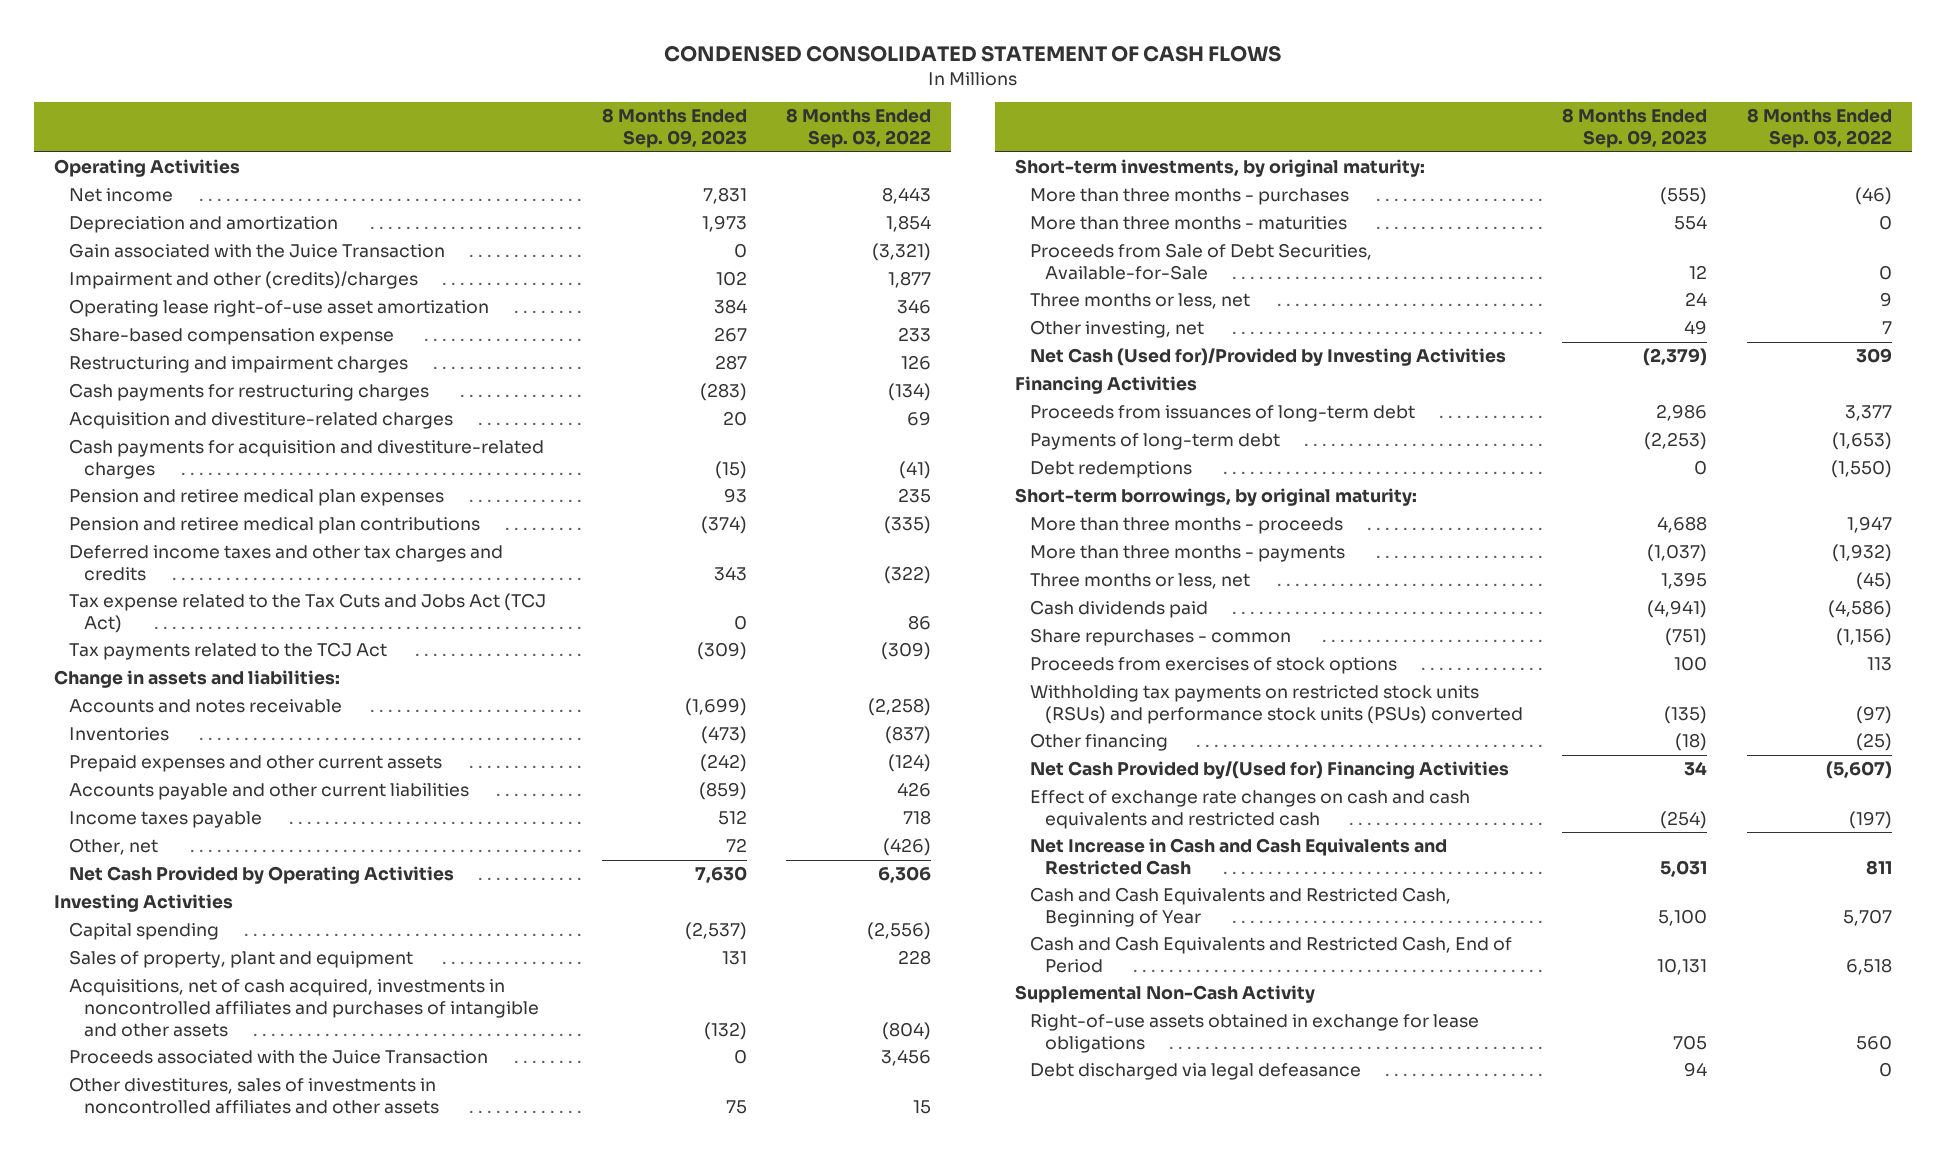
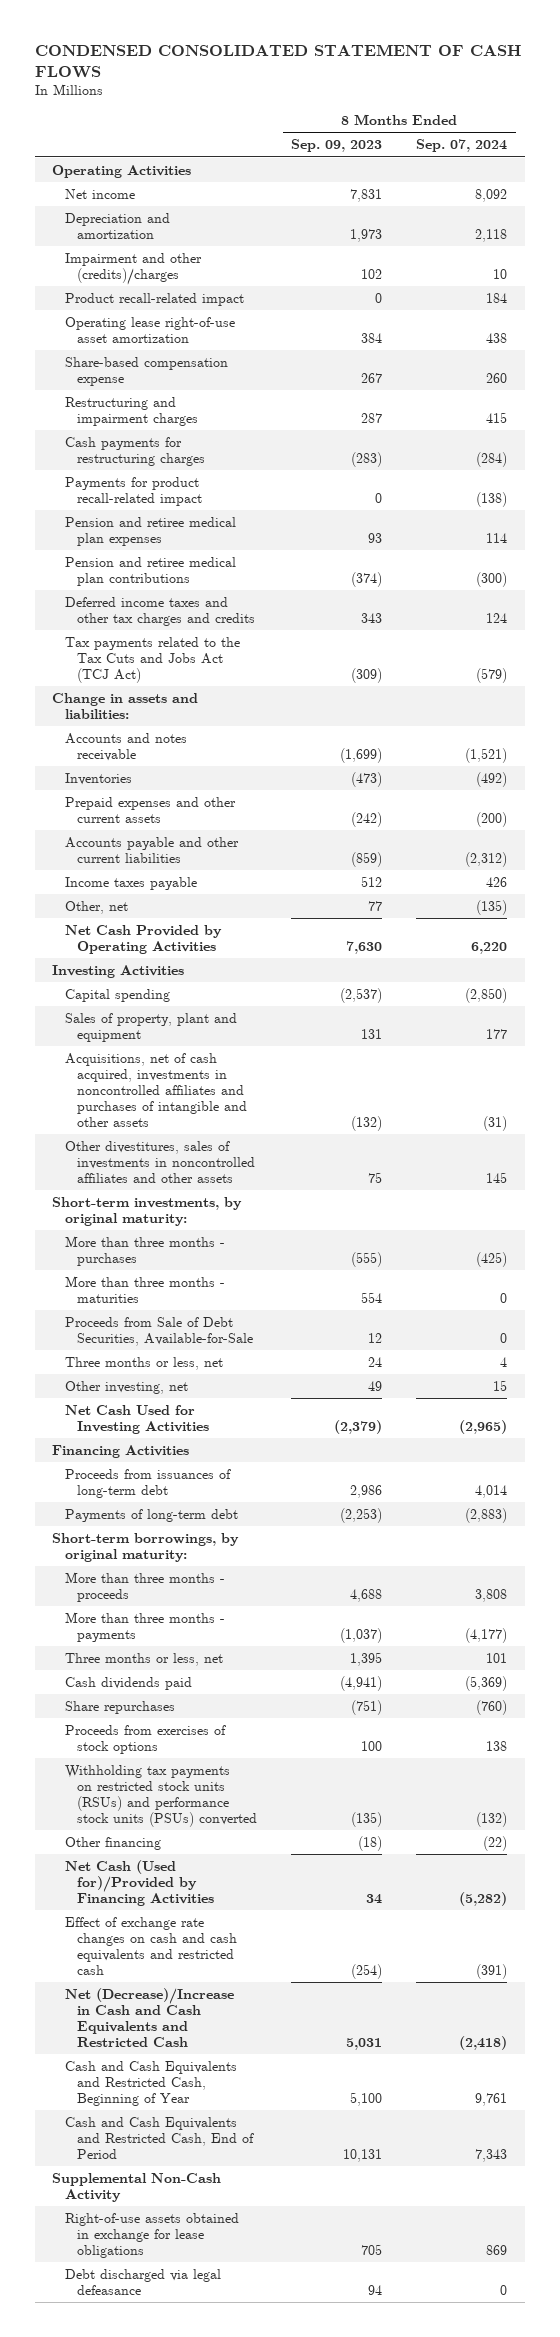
[786,108,932,149] 8 Months Ended Sep. 03, 2022 -> none
none -> [416,139,508,153] Sep. 07, 2024
[68,243,445,259] Gain associated with the Juice Transaction -> none
none -> [64,292,244,306] Product recall-related impact
[68,412,453,430] Acquisition and divestiture-related charges -> none
[68,439,544,479] Cash payments for acquisition and divestiture-related charges -> none
none -> [64,476,202,506] Payments for product recall-related impact
[68,593,546,633] Tax expense related to the Tax Cuts and Jobs Act (TCJ Act) -> none
[68,642,387,661] Tax payments related to the TCJ Act -> [64,636,240,683] Tax payments related to the Tax Cuts and Jobs Act (TCJ Act)
[725,838,747,853] 72 -> [368,900,383,911] 77
[68,1050,488,1065] Proceeds associated with the Juice Transaction -> none
[1029,348,1506,367] Net Cash (Used for)/Provided by Investing Activities -> [64,1404,209,1434] Net Cash Used for Investing Activities
[1029,461,1192,479] Debt redemptions -> none
[1029,628,1291,647] Share repurchases - common -> [64,1700,175,1714] Share repurchases
[1029,761,1509,780] Net Cash Provided by/(Used for) Financing Activities -> [64,1859,214,1906] Net Cash (Used for)/Provided by Financing Activities
[1029,838,1447,875] Net Increase in Cash and Cash Equivalents and Restricted Cash -> [64,1987,234,2047] Net (Decrease)/Increase in Cash and Cash Equivalents and Restricted Cash

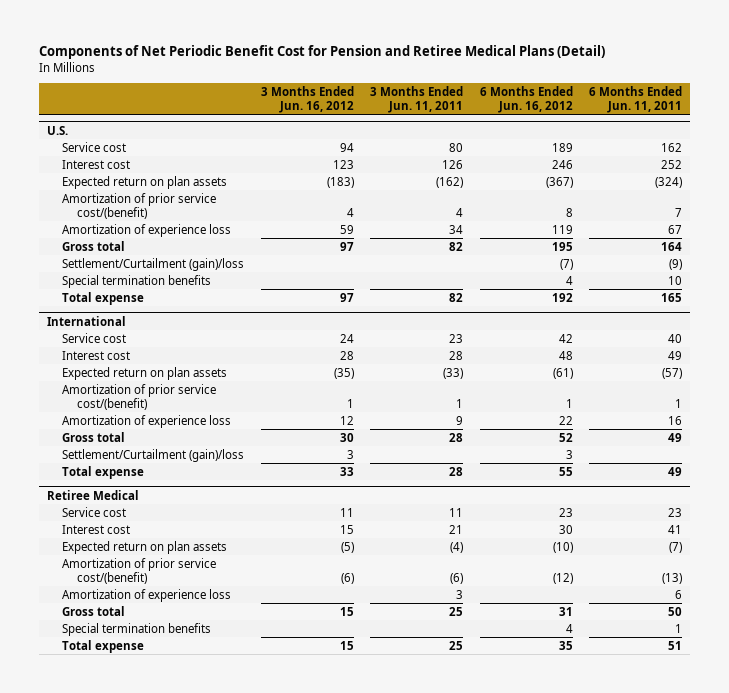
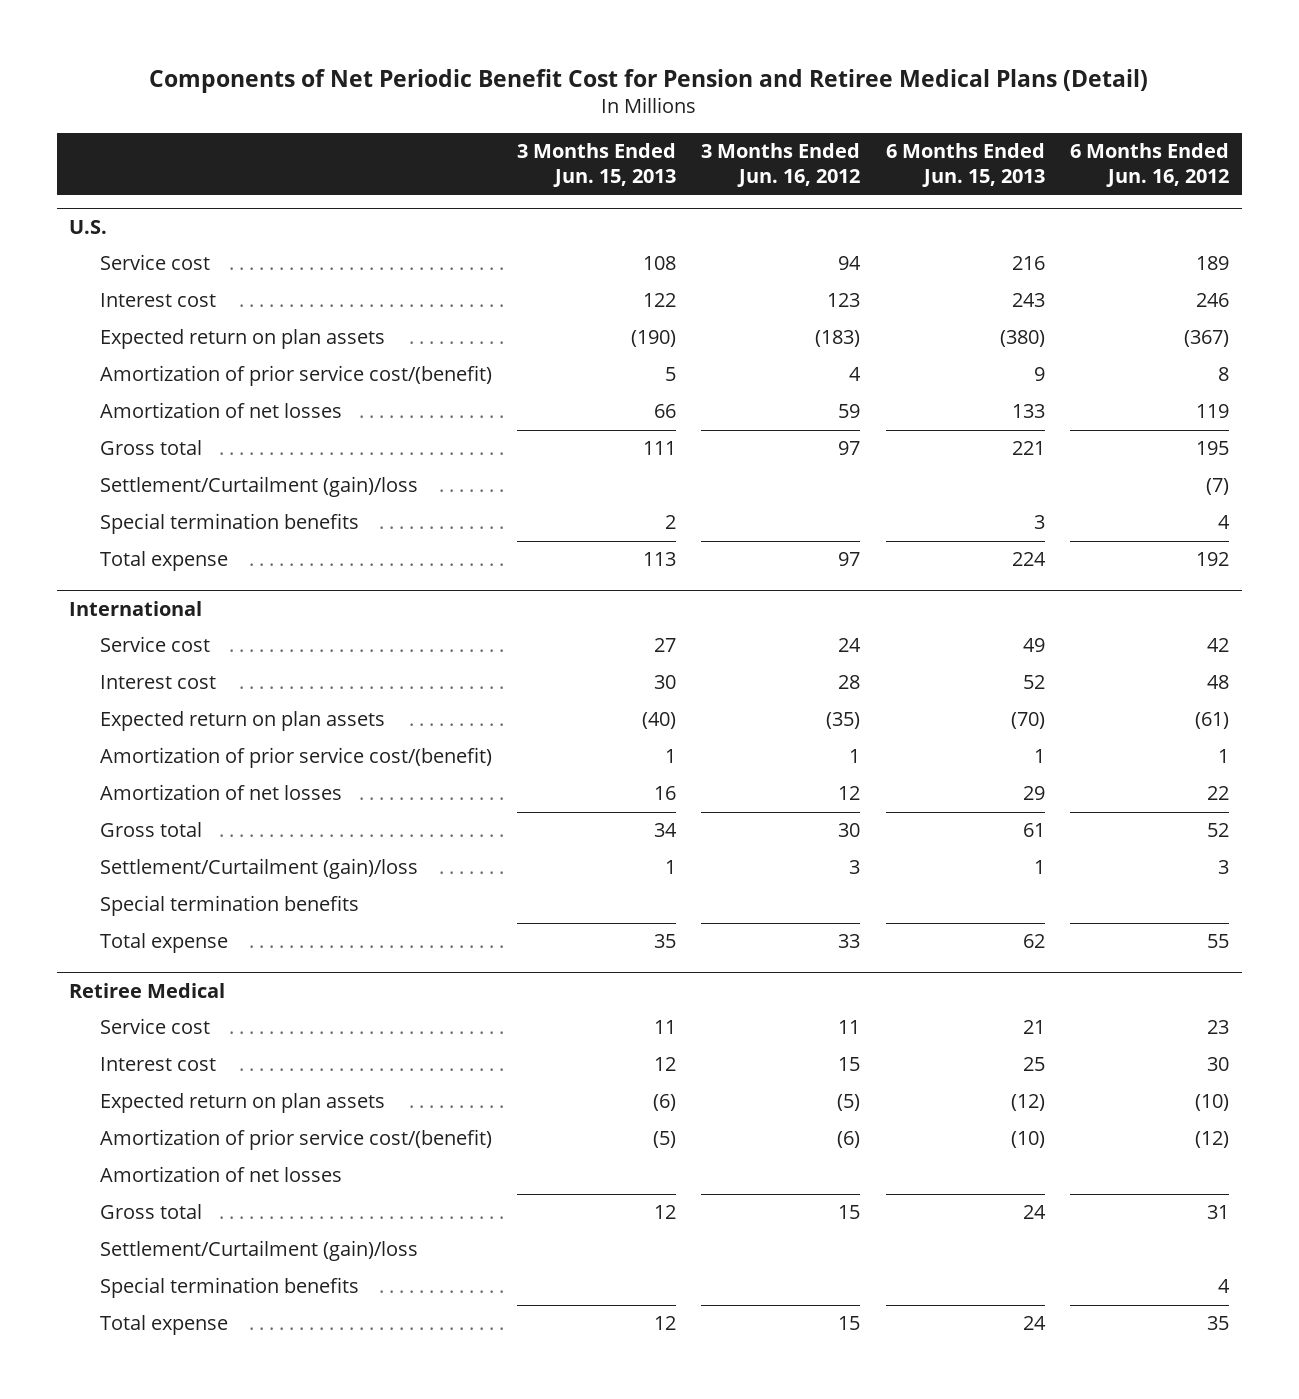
[370,85,464,113] 3 Months Ended Jun. 11, 2011 -> none
[589,85,683,113] 6 Months Ended Jun. 11, 2011 -> none
none -> [517,143,677,188] 3 Months Ended Jun. 15, 2013
none -> [885,143,1045,188] 6 Months Ended Jun. 15, 2013
[62,223,232,237] Amortization of experience loss -> [99,402,342,419] Amortization of net losses
[62,414,232,428] Amortization of experience loss -> [99,784,342,801] Amortization of net losses
none -> [99,895,359,917] Special termination benefits
[62,588,232,602] Amortization of experience loss -> [99,1166,342,1183] Amortization of net losses
none -> [99,1240,418,1262] Settlement/Curtailment (gain)/loss

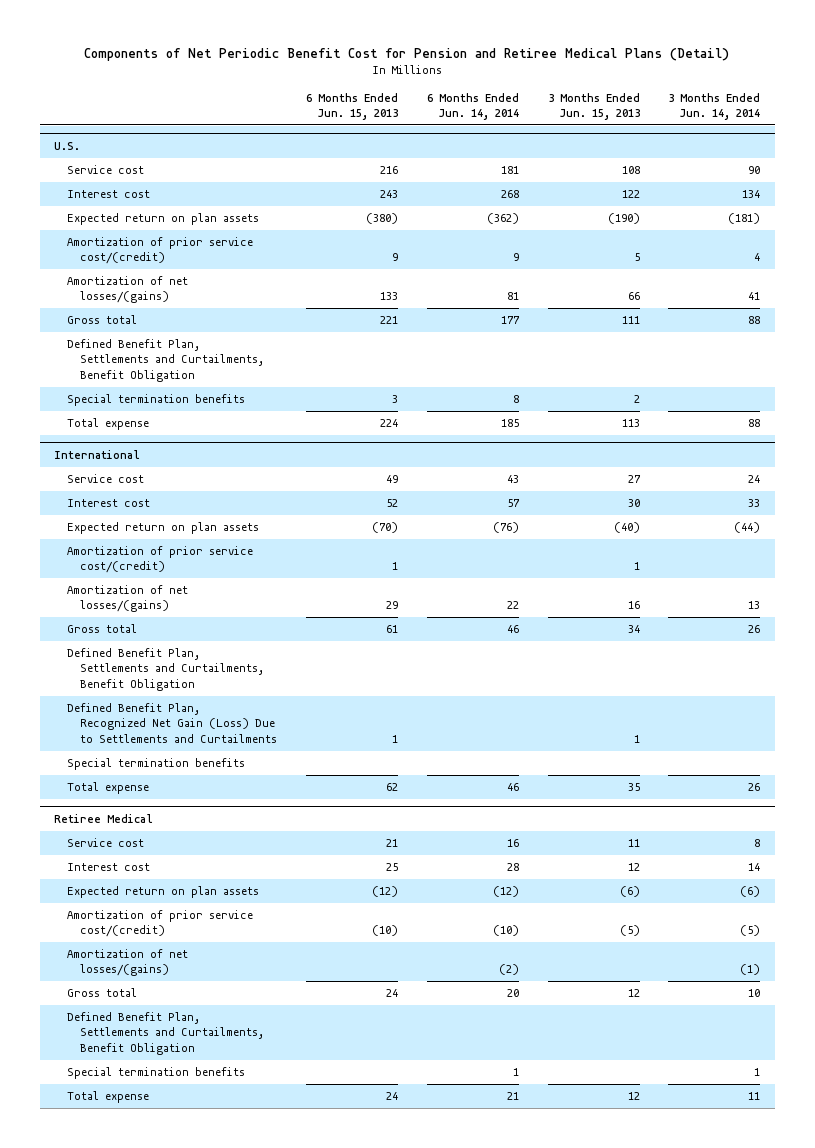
[701,143,861,188] 3 Months Ended Jun. 16, 2012 -> none
[1070,143,1230,188] 6 Months Ended Jun. 16, 2012 -> none
none -> [426,92,519,121] 6 Months Ended Jun. 14, 2014
none -> [668,92,761,121] 3 Months Ended Jun. 14, 2014
[99,365,492,387] Amortization of prior service cost/(benefit) -> [67,237,254,265] Amortization of prior service cost/(credit)
[99,402,342,419] Amortization of net losses -> [67,276,189,304] Amortization of net losses/(gains)
[99,476,418,498] Settlement/Curtailment (gain)/loss -> none
none -> [67,339,265,382] Defined Benefit Plan, Settlements and Curtailments, Benefit Obligation
[99,747,492,769] Amortization of prior service cost/(benefit) -> [67,546,254,574] Amortization of prior service cost/(credit)
[99,784,342,801] Amortization of net losses -> [67,585,189,613] Amortization of net losses/(gains)
none -> [67,648,265,691] Defined Benefit Plan, Settlements and Curtailments, Benefit Obligation
[99,858,418,880] Settlement/Curtailment (gain)/loss -> [67,703,278,743] Defined Benefit Plan, Recognized Net Gain (Loss) Due to Settlements and Curtailments
[99,1129,492,1151] Amortization of prior service cost/(benefit) -> [67,910,254,938] Amortization of prior service cost/(credit)
[99,1166,342,1183] Amortization of net losses -> [67,949,189,977] Amortization of net losses/(gains)
[99,1240,418,1262] Settlement/Curtailment (gain)/loss -> none
none -> [67,1012,265,1055] Defined Benefit Plan, Settlements and Curtailments, Benefit Obligation

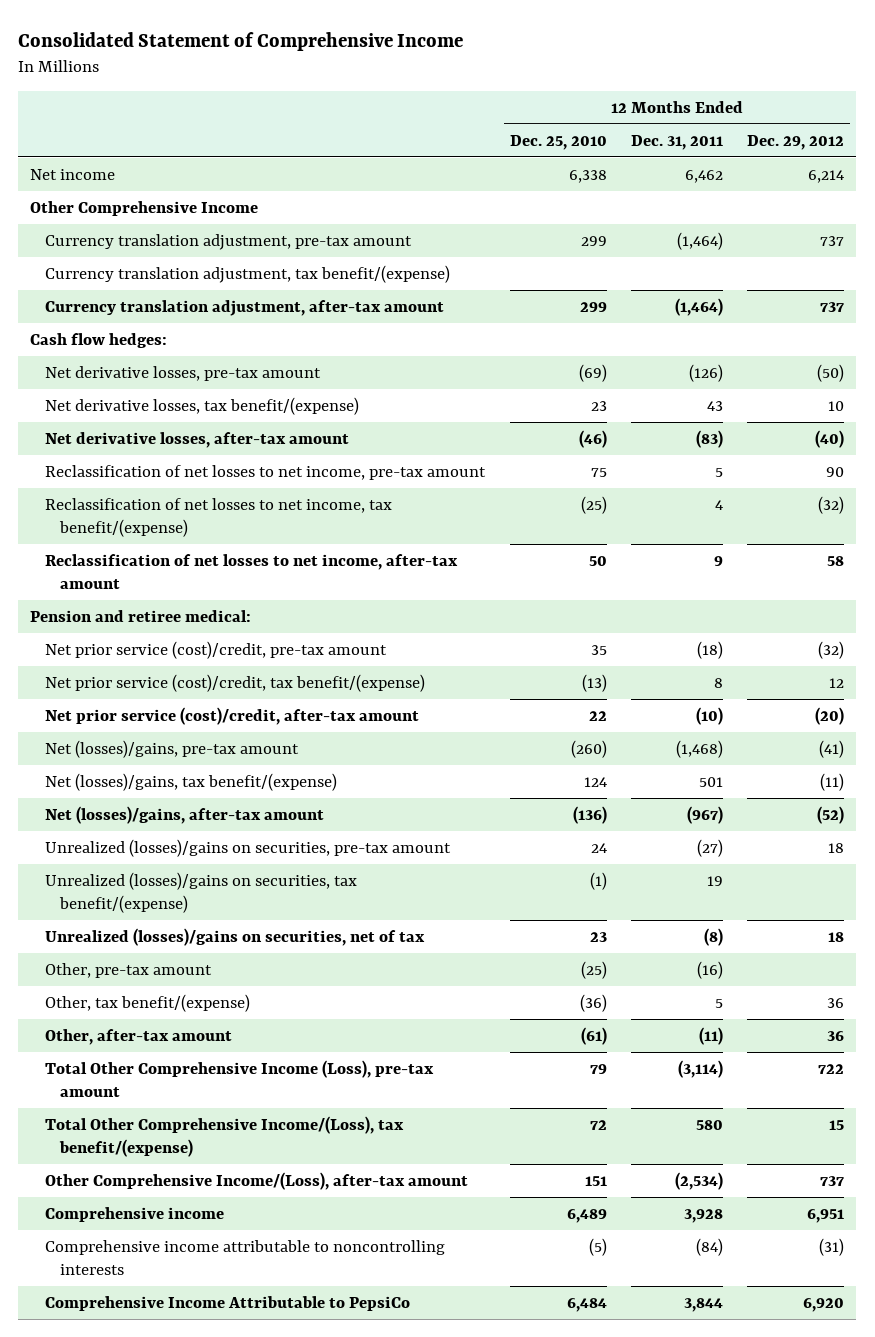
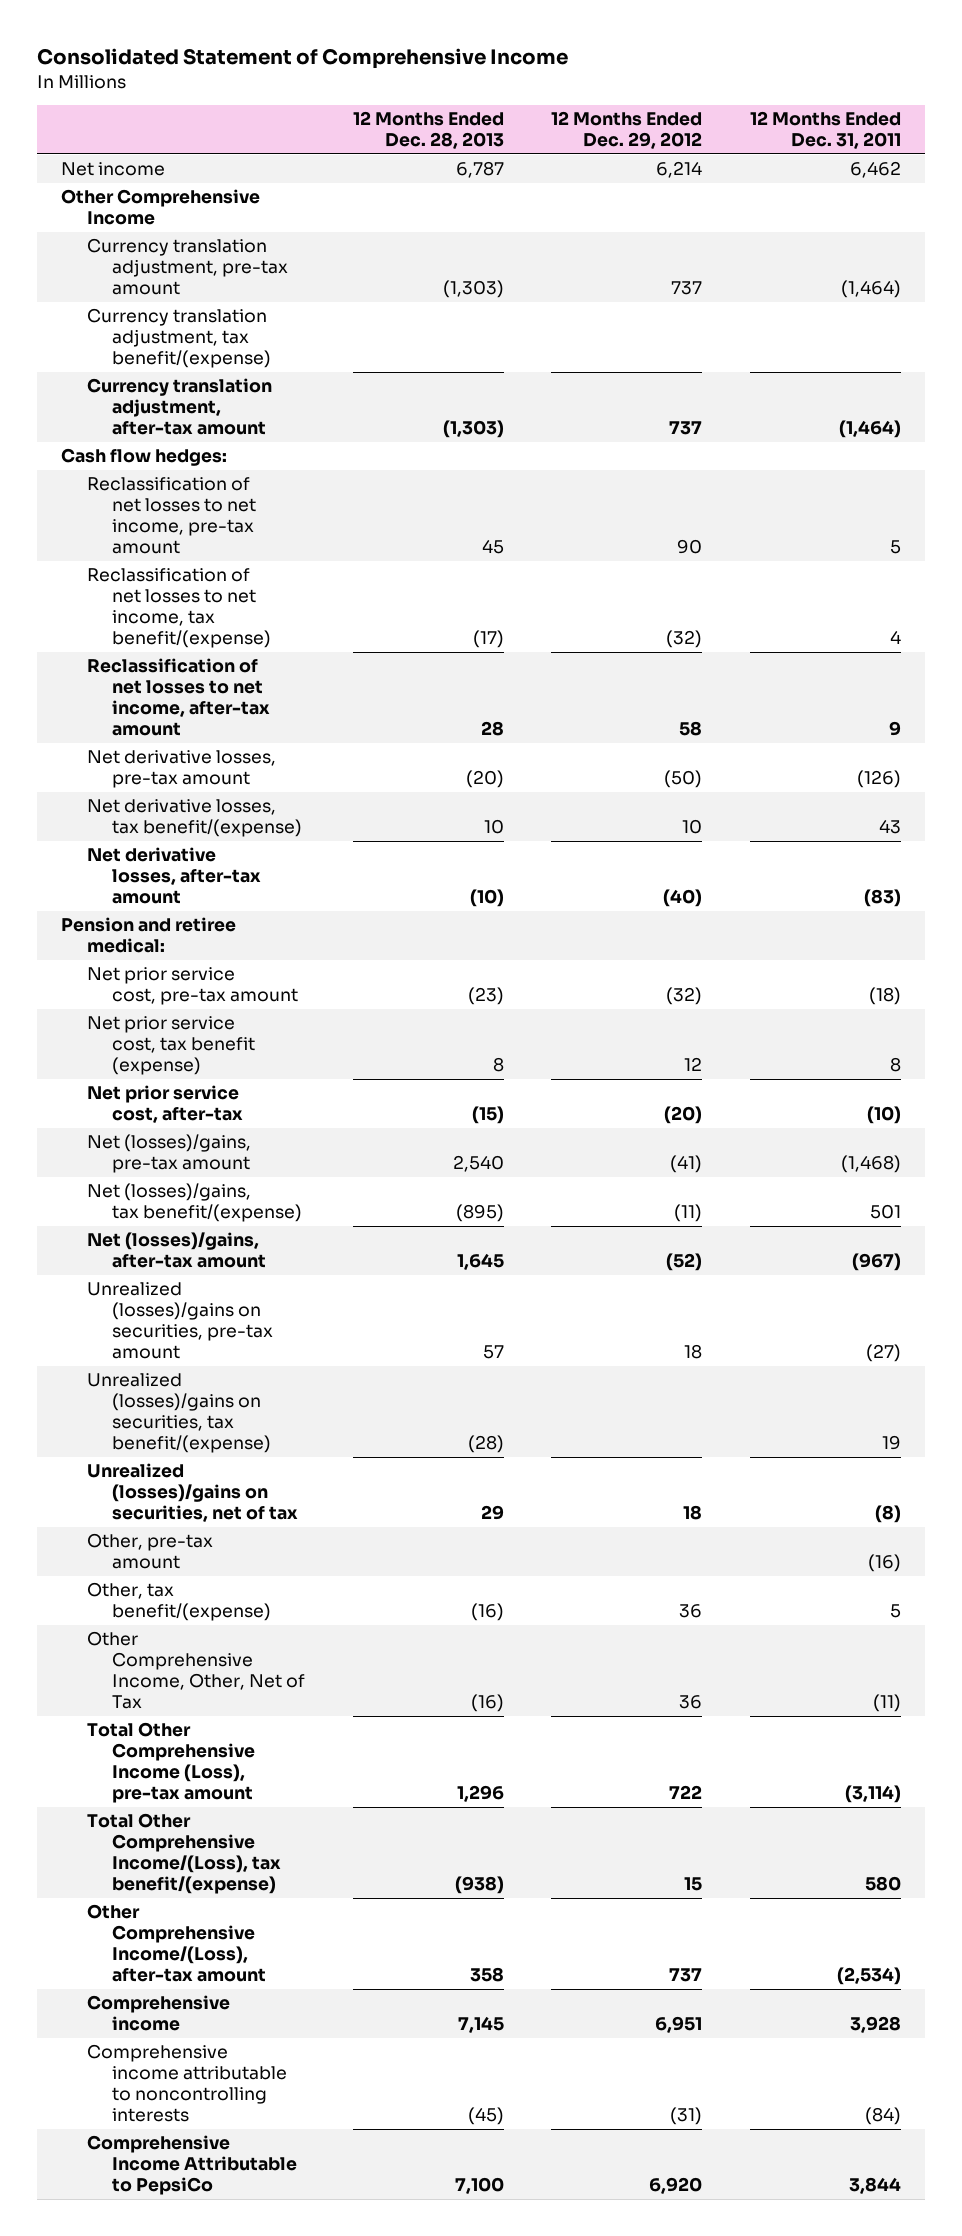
[509,134,607,150] Dec. 25, 2010 -> none
none -> [352,111,504,150] 12 Months Ended Dec. 28, 2013
[45,365,322,381] Net derivative losses, pre-tax amount -> [86,750,276,789] Net derivative losses, pre-tax amount
[45,396,360,415] Net derivative losses, tax benefit/(expense) -> [86,799,303,838] Net derivative losses, tax benefit/(expense)
[45,431,350,448] Net derivative losses, after-tax amount -> [86,847,262,905] Net derivative losses, after-tax amount
[45,640,388,659] Net prior service (cost)/credit, pre-tax amount -> [86,967,299,1006] Net prior service cost, pre-tax amount
[45,673,426,692] Net prior service (cost)/credit, tax benefit/(expense) -> [86,1016,256,1076] Net prior service cost, tax benefit (expense)
[45,706,420,725] Net prior service (cost)/credit, after-tax amount -> [86,1085,244,1124] Net prior service cost, after-tax
[45,1028,233,1045] Other, after-tax amount -> [86,1631,306,1710] Other Comprehensive Income, Other, Net of Tax

